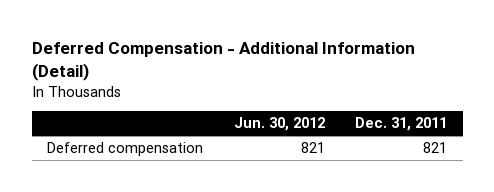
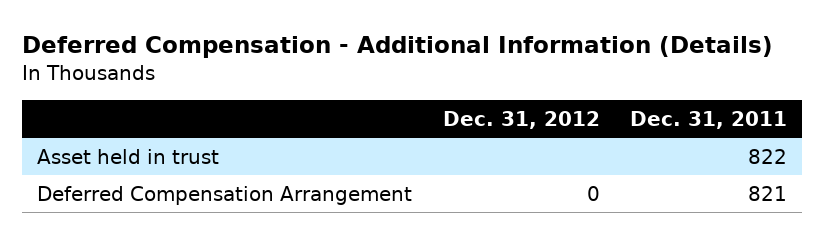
[31,42,415,81] Deferred Compensation - Additional Information (Detail) -> [22,36,774,59] Deferred Compensation - Additional Information (Details)
[233,117,325,132] Jun. 30, 2012 -> none
none -> [442,110,600,129] Dec. 31, 2012
none -> [37,148,220,164] Asset held in trust
[46,142,203,157] Deferred compensation -> [37,185,413,205] Deferred Compensation Arrangement

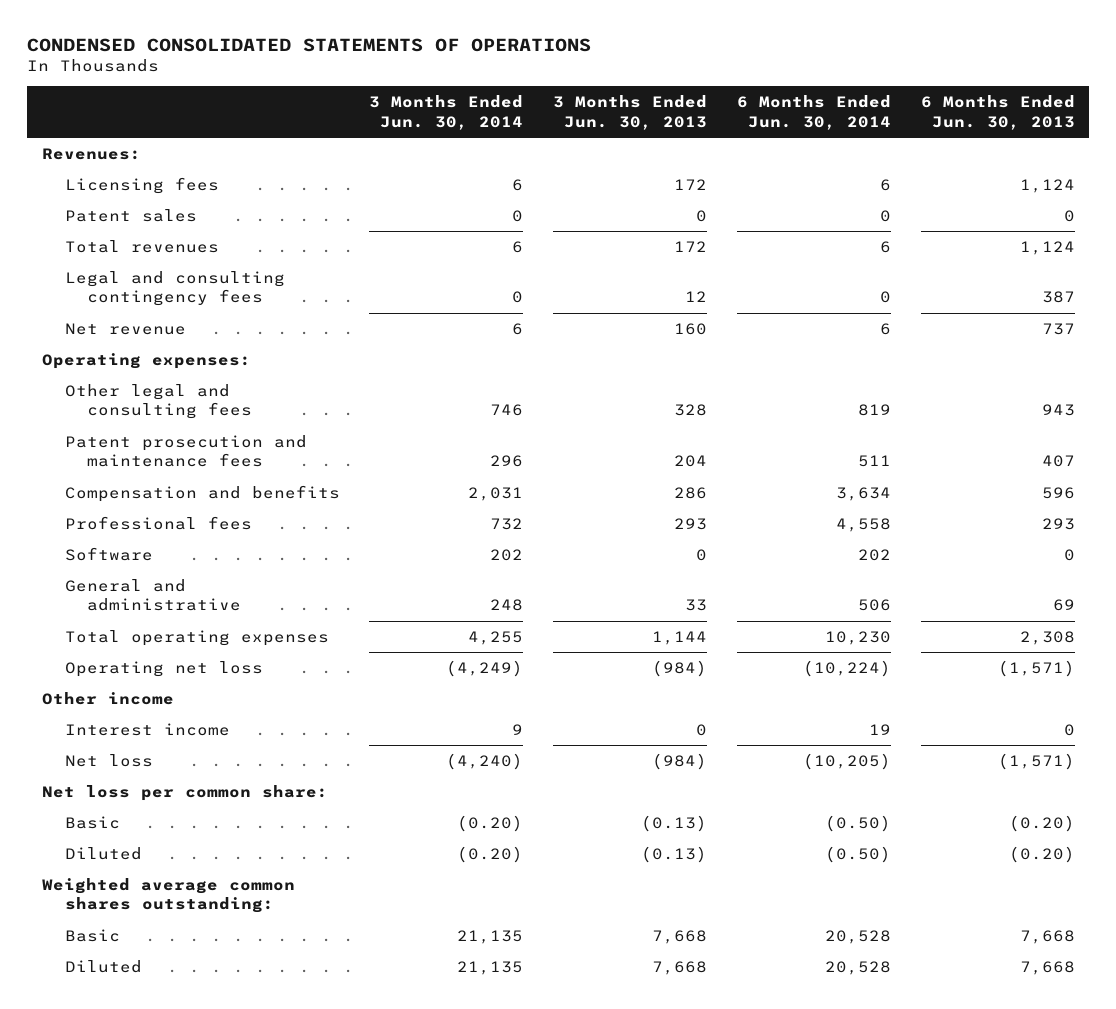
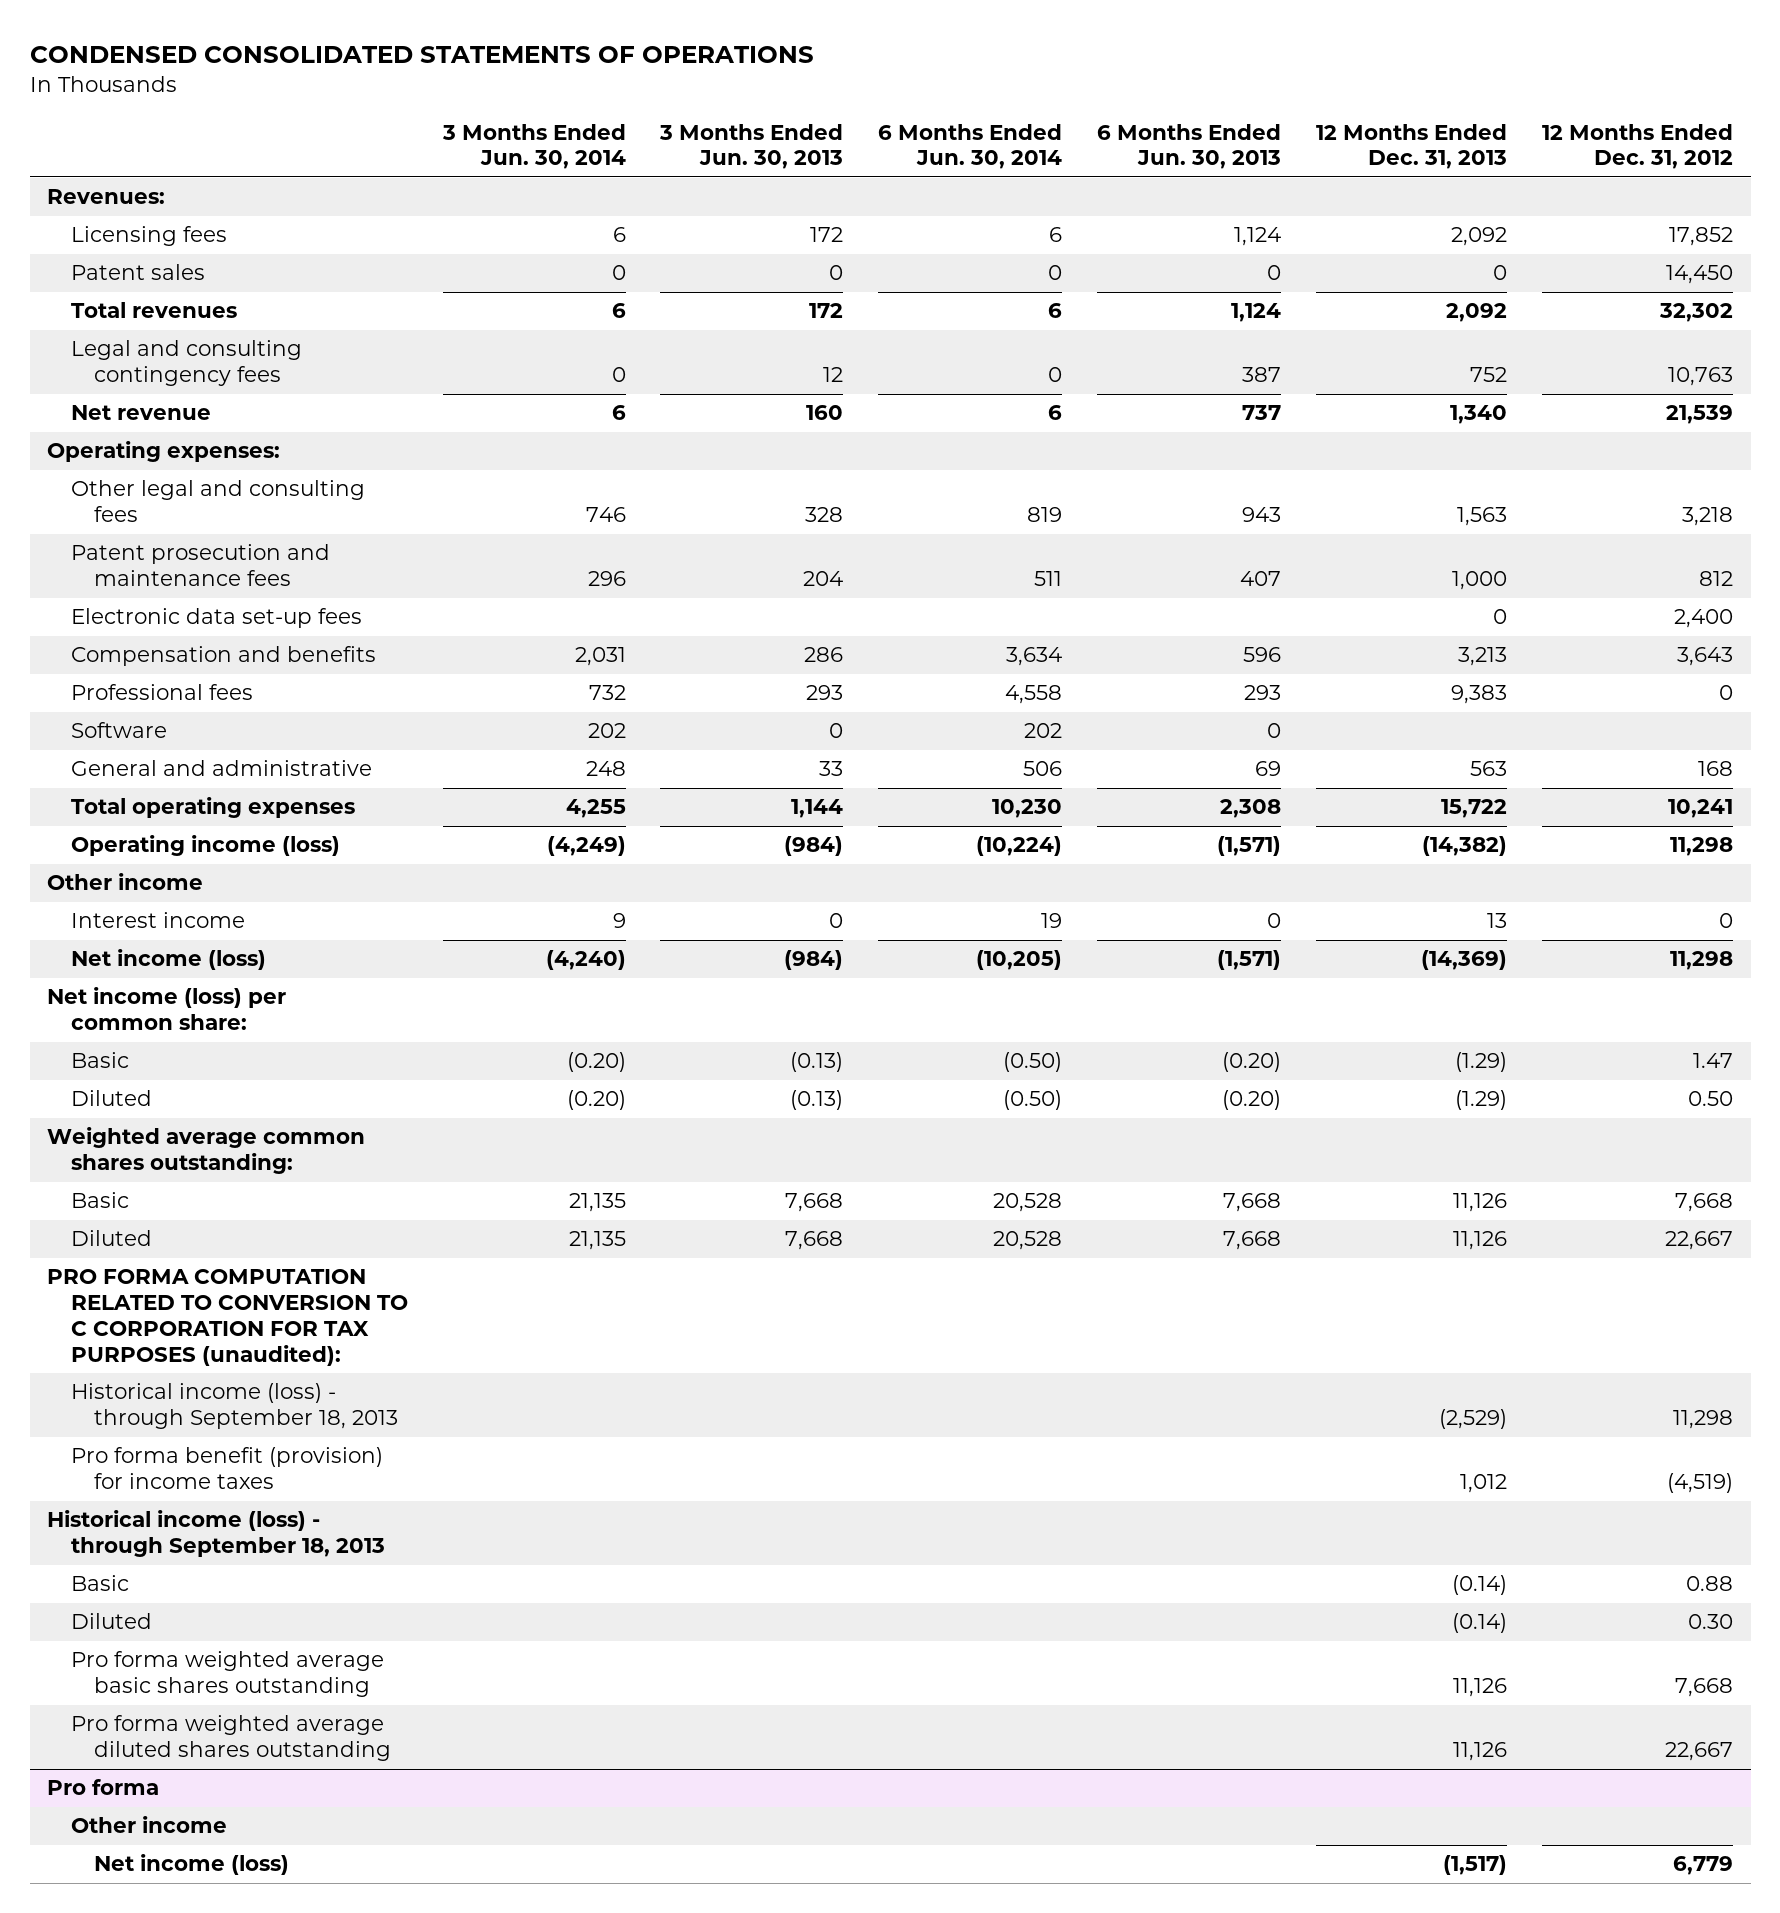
none -> [1316,123,1508,170] 12 Months Ended Dec. 31, 2013
none -> [1542,123,1734,170] 12 Months Ended Dec. 31, 2012
none -> [70,608,362,629] Electronic data set-up fees
[64,661,263,678] Operating net loss -> [70,835,340,857] Operating income (loss)
[64,754,153,768] Net loss -> [70,949,266,971] Net income (loss)
[41,785,328,802] Net loss per common share: -> [47,987,287,1031] Net income (loss) per common share:
none -> [47,1269,408,1366] PRO FORMA COMPUTATION RELATED TO CONVERSION TO C CORPORATION FOR TAX PURPOSES (unaudited):
none -> [70,1383,398,1430] Historical income (loss) - through September 18, 2013
none -> [70,1447,383,1490] Pro forma benefit (provision) for income taxes
none -> [47,1510,385,1558] Historical income (loss) - through September 18, 2013
none -> [70,1575,129,1592] Basic
none -> [70,1613,152,1630] Diluted
none -> [70,1651,384,1698] Pro forma weighted average basic shares outstanding
none -> [70,1715,391,1762] Pro forma weighted average diluted shares outstanding
none -> [47,1779,160,1796] Pro forma
none -> [70,1816,227,1834] Other income
none -> [93,1854,289,1876] Net income (loss)

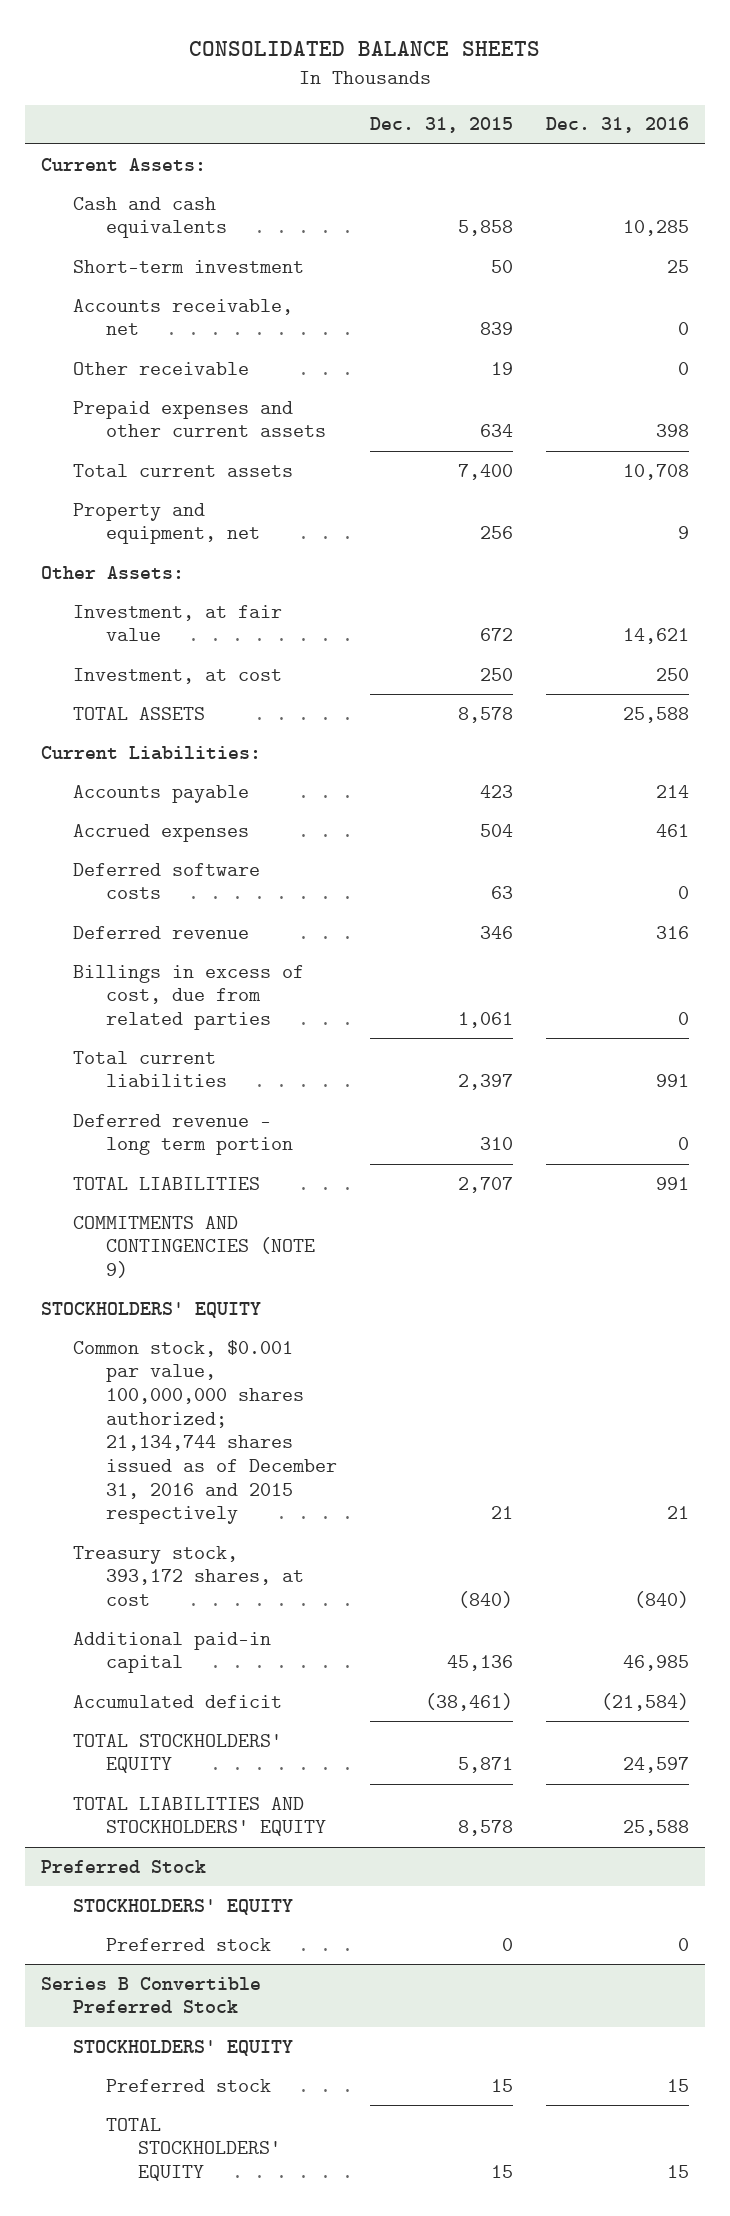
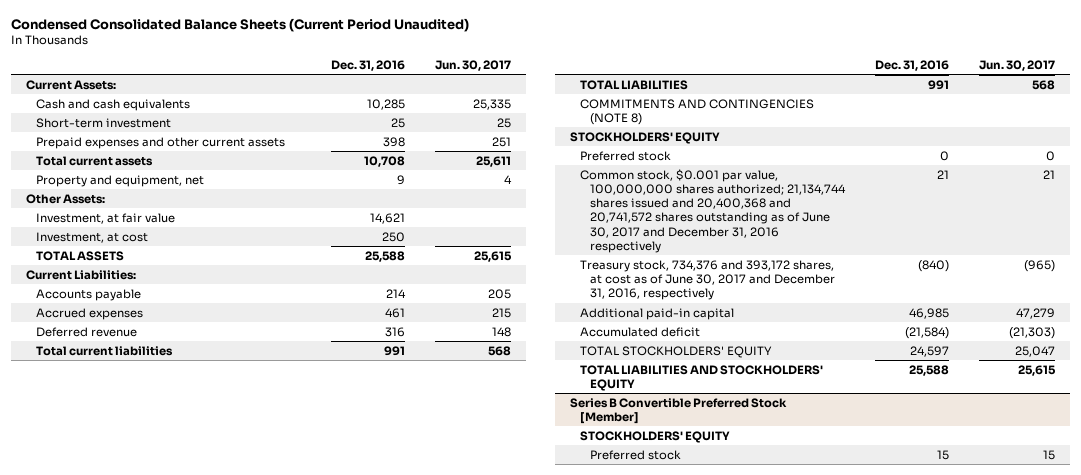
[188,41,540,57] CONSOLIDATED BALANCE SHEETS -> [11,17,470,32] Condensed Consolidated Balance Sheets (Current Period Unaudited)
[369,117,513,134] Dec. 31, 2015 -> none
none -> [435,60,512,72] Jun. 30, 2017
[73,298,294,336] Accounts receivable, net -> none
[73,361,250,375] Other receivable -> none
[73,862,261,900] Deferred software costs -> none
[73,964,305,1031] Billings in excess of cost, due from related parties -> none
[73,1113,293,1156] Deferred revenue - long term portion -> none
[73,1215,315,1279] COMMITMENTS AND CONTINGENCIES (NOTE 9) -> [579,98,814,125] COMMITMENTS AND CONTINGENCIES (NOTE 8)
none -> [579,150,671,161] Preferred stock
[73,1339,337,1525] Common stock, $0.001 par value, 100,000,000 shares authorized; 21,134,744 shares issued as of December 31, 2016 and 2015 respectively -> [579,168,846,253] Common stock, $0.001 par value, 100,000,000 shares authorized; 21,134,744 shares issued and 20,400,368 and 20,741,572 shares outstanding as of June 30, 2017 and December 31, 2016 respectively
[73,1545,304,1607] Treasury stock, 393,172 shares, at cost -> [579,259,835,301] Treasury stock, 734,376 and 393,172 shares, at cost as of June 30, 2017 and December 31, 2016, respectively
[41,1859,207,1873] Preferred Stock -> none
[73,1898,294,1915] STOCKHOLDERS' EQUITY -> none
[105,1937,271,1951] Preferred stock -> none
[41,1976,262,2014] Series B Convertible Preferred Stock -> [569,397,787,424] Series B Convertible Preferred Stock [Member]
[105,2117,282,2182] TOTAL STOCKHOLDERS' EQUITY -> none

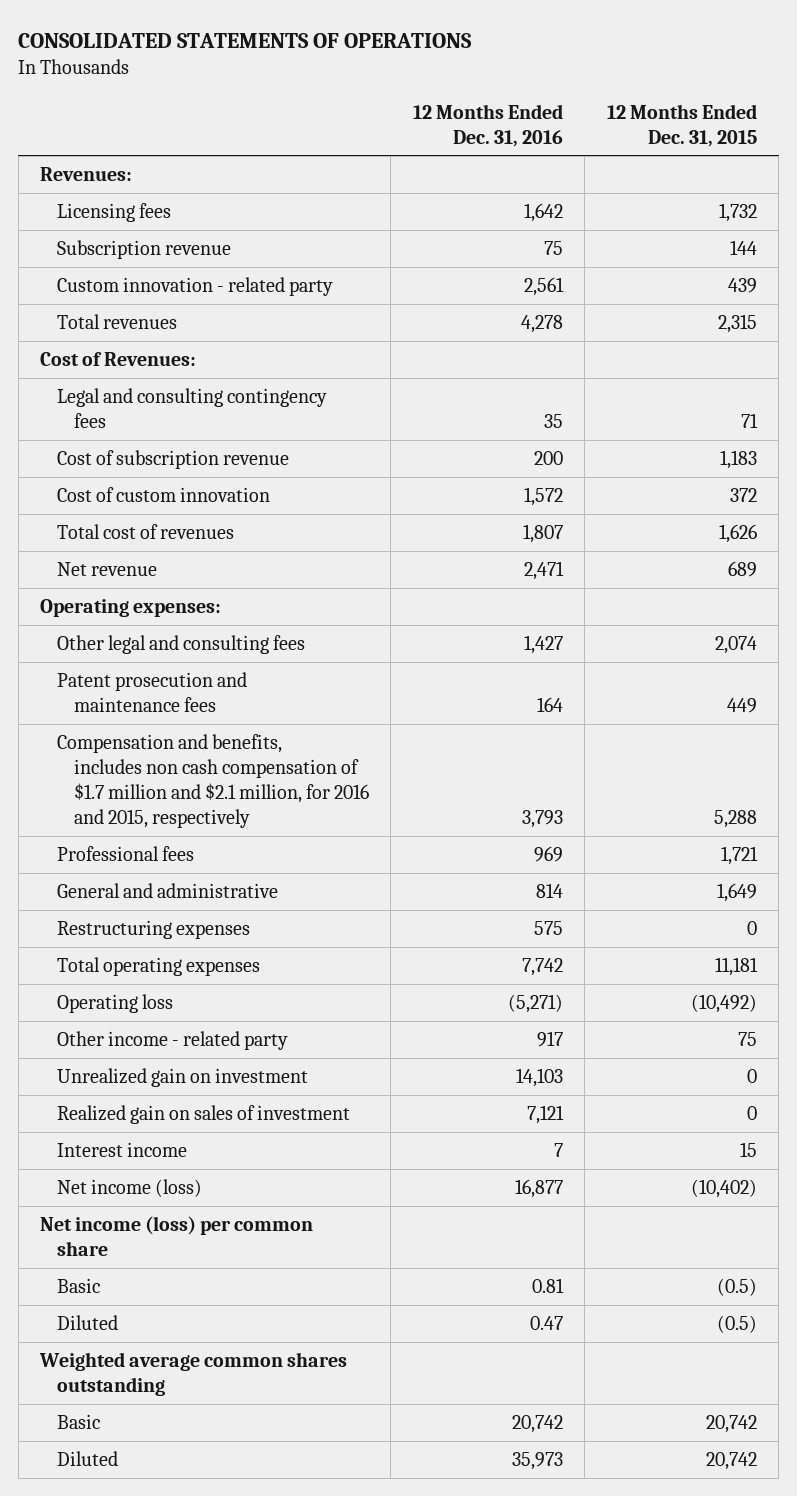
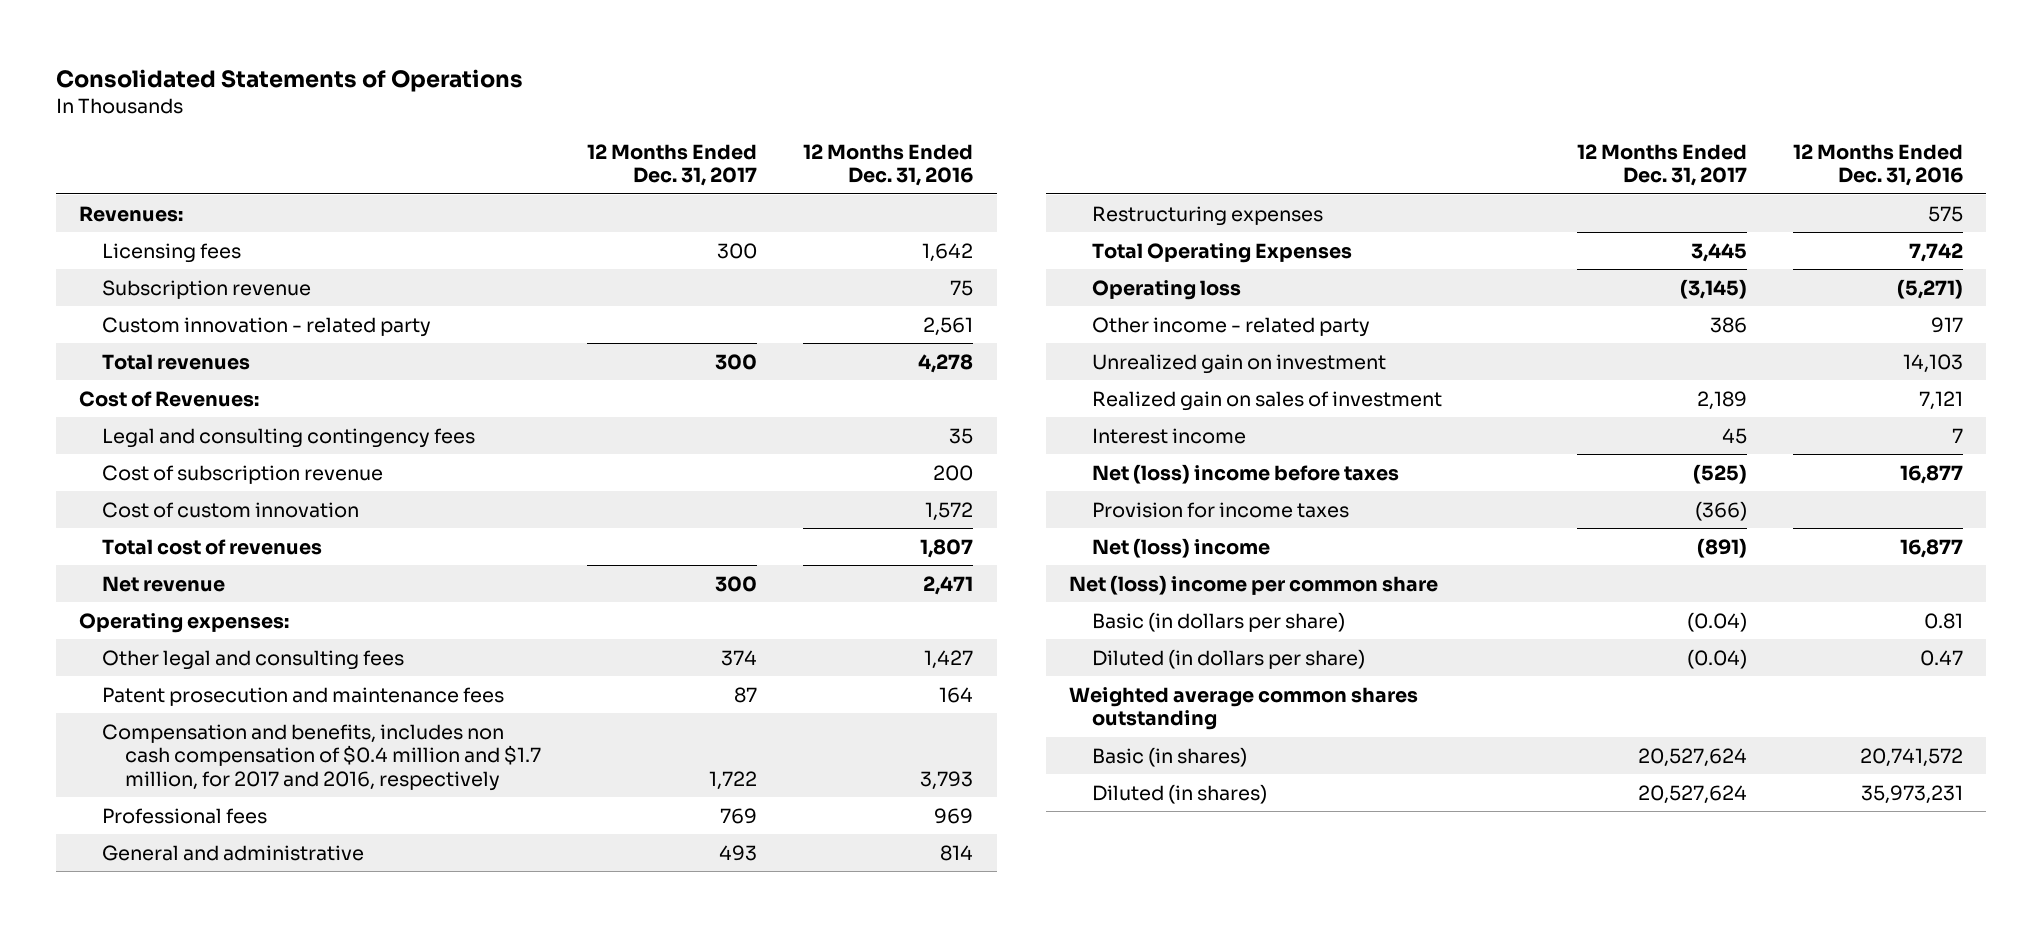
[18,33,473,49] CONSOLIDATED STATEMENTS OF OPERATIONS -> [56,68,524,92] Consolidated Statements of Operations
[606,103,757,147] 12 Months Ended Dec. 31, 2015 -> none
none -> [587,143,758,187] 12 Months Ended Dec. 31, 2017
[56,733,369,828] Compensation and benefits, includes non cash compensation of $1.7 million and $2.1 million, for 2016 and 2015, respectively -> [102,723,541,792] Compensation and benefits, includes non cash compensation of $0.4 million and $1.7 million, for 2017 and 2016, respectively
[56,956,260,976] Total operating expenses -> [1091,242,1352,263] Total Operating Expenses
none -> [1091,463,1399,484] Net (loss) income before taxes
none -> [1091,501,1349,518] Provision for income taxes
[56,1178,202,1197] Net income (loss) -> [1091,537,1270,558] Net (loss) income
[40,1215,314,1256] Net income (loss) per common share -> [1068,574,1438,595] Net (loss) income per common share
[56,1277,100,1293] Basic -> [1091,611,1345,632] Basic (in dollars per share)
[56,1314,118,1330] Diluted -> [1091,648,1365,669] Diluted (in dollars per share)
[56,1413,100,1429] Basic -> [1091,746,1247,767] Basic (in shares)
[511,1414,563,1433] 20,742 -> [1860,747,1964,767] 20,741,572
[56,1450,118,1466] Diluted -> [1091,783,1267,804] Diluted (in shares)
[511,1451,563,1470] 35,973 -> [1861,784,1964,804] 35,973,231

